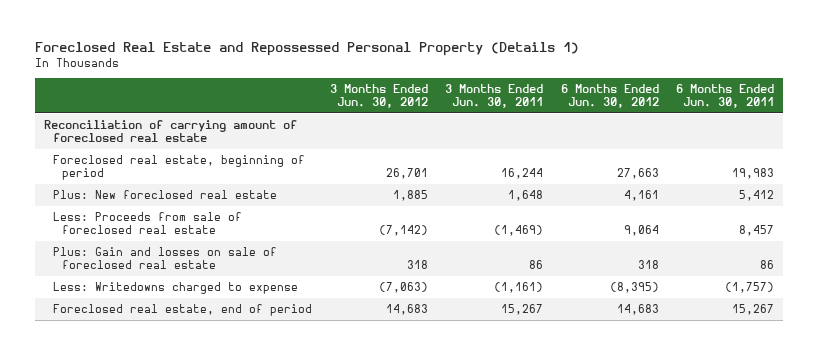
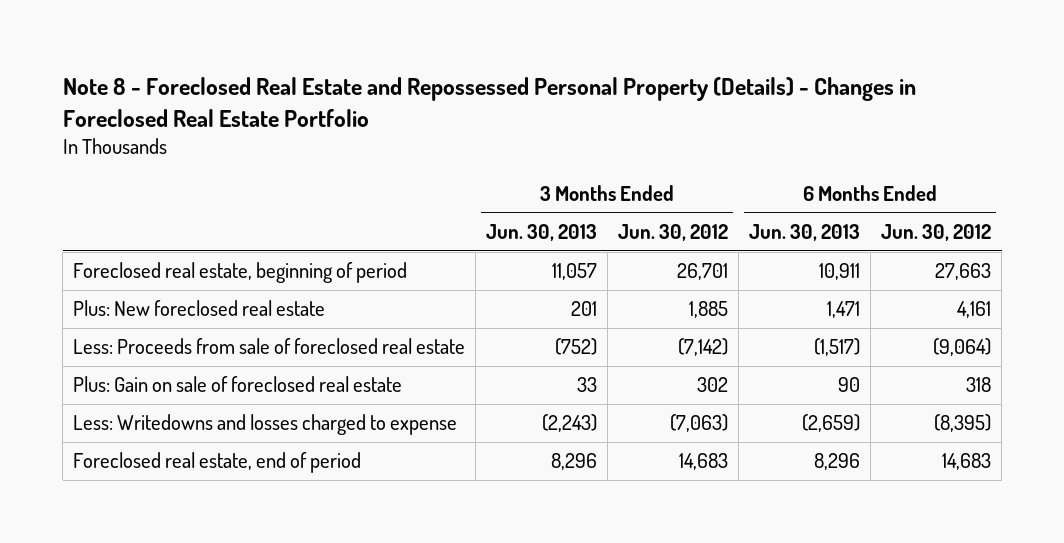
[35,42,580,57] Foreclosed Real Estate and Repossessed Personal Property (Details 1) -> [62,76,916,127] Note 8 - Foreclosed Real Estate and Repossessed Personal Property (Details) - Changes in Foreclosed Real Estate Portfolio
[445,83,544,109] 3 Months Ended Jun. 30, 2011 -> none
[675,83,774,109] 6 Months Ended Jun. 30, 2011 -> none
none -> [486,224,598,242] Jun. 30, 2013
none -> [749,224,861,242] Jun. 30, 2013
[44,119,298,143] Reconciliation of carrying amount of foreclosed real estate -> none
[623,225,659,237] 9,064 -> [933,338,992,357] (9,064)
[53,246,278,270] Plus: Gain and losses on sale of foreclosed real estate -> [73,376,403,393] Plus: Gain on sale of foreclosed real estate
[406,260,428,270] 318 -> [697,377,729,393] 302
[53,281,299,294] Less: Writedowns charged to expense -> [73,414,458,436] Less: Writedowns and losses charged to expense

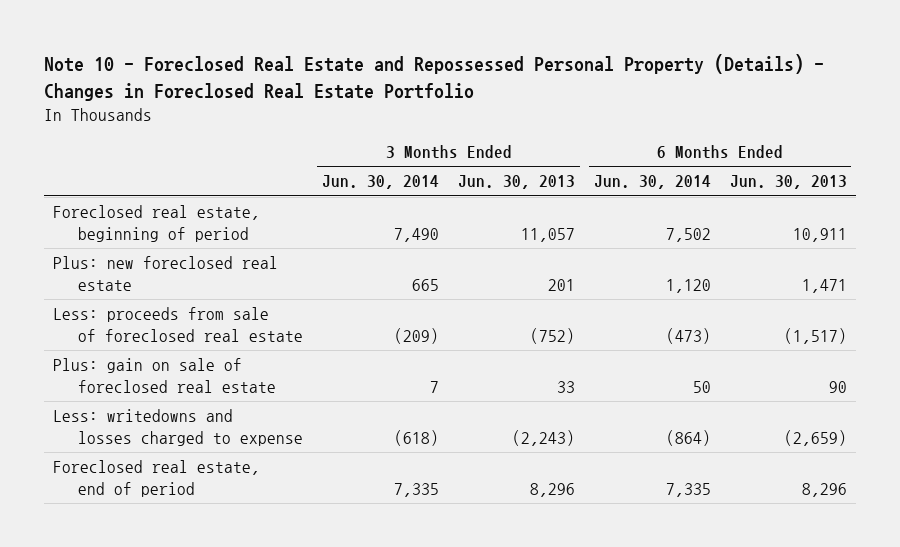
[62,76,916,127] Note 8 - Foreclosed Real Estate and Repossessed Personal Property (Details) - Changes in Foreclosed Real Estate Portfolio -> [43,54,824,101] Note 10 - Foreclosed Real Estate and Repossessed Personal Property (Details) - Changes in Foreclosed Real Estate Portfolio
[618,224,729,242] Jun. 30, 2012 -> none
[881,224,992,242] Jun. 30, 2012 -> none
none -> [322,175,440,190] Jun. 30, 2014
none -> [593,175,711,190] Jun. 30, 2014
[73,300,326,317] Plus: New foreclosed real estate -> [53,256,279,292] Plus: new foreclosed real estate
[73,338,466,355] Less: Proceeds from sale of foreclosed real estate -> [53,307,304,343] Less: proceeds from sale of foreclosed real estate
[73,376,403,393] Plus: Gain on sale of foreclosed real estate -> [53,358,277,394] Plus: gain on sale of foreclosed real estate
[73,414,458,436] Less: Writedowns and losses charged to expense -> [53,409,304,447] Less: writedowns and losses charged to expense

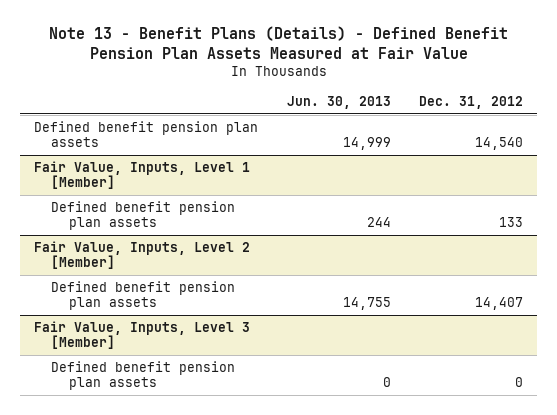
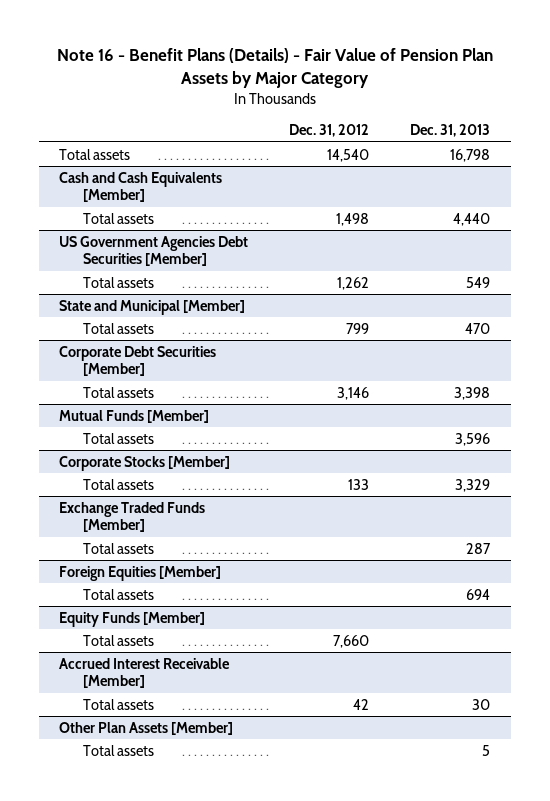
[48,26,508,59] Note 13 - Benefit Plans (Details) - Defined Benefit Pension Plan Assets Measured at Fair Value -> [56,48,493,89] Note 16 - Benefit Plans (Details) - Fair Value of Pension Plan Assets by Major Category
[286,95,391,109] Jun. 30, 2013 -> none
none -> [410,124,491,138] Dec. 31, 2013
[34,161,251,190] Fair Value, Inputs, Level 1 [Member] -> none
[34,241,251,270] Fair Value, Inputs, Level 2 [Member] -> none
[51,281,236,311] Defined benefit pension plan assets -> none
[34,321,251,350] Fair Value, Inputs, Level 3 [Member] -> none
[51,361,236,391] Defined benefit pension plan assets -> none
[34,121,259,148] Defined benefit pension plan assets -> [59,148,131,160] Total assets
none -> [59,171,223,203] Cash and Cash Equivalents [Member]
none -> [82,212,154,224] Total assets
none -> [59,235,249,267] US Government Agencies Debt Securities [Member]
none -> [82,276,154,288] Total assets
none -> [59,299,246,315] State and Municipal [Member]
none -> [82,322,154,334] Total assets
none -> [59,345,217,377] Corporate Debt Securities [Member]
none -> [82,386,154,398] Total assets
none -> [59,409,210,423] Mutual Funds [Member]
none -> [82,432,154,444] Total assets
none -> [59,455,231,471] Corporate Stocks [Member]
[51,201,236,231] Defined benefit pension plan assets -> [82,478,154,490] Total assets
none -> [59,501,206,533] Exchange Traded Funds [Member]
none -> [82,542,154,554] Total assets
none -> [59,565,222,581] Foreign Equities [Member]
none -> [82,588,154,600] Total assets
none -> [59,611,206,627] Equity Funds [Member]
none -> [82,634,154,646] Total assets
none -> [59,657,231,689] Accrued Interest Receivable [Member]
none -> [82,698,154,710] Total assets
none -> [59,721,234,735] Other Plan Assets [Member]
none -> [82,744,154,756] Total assets

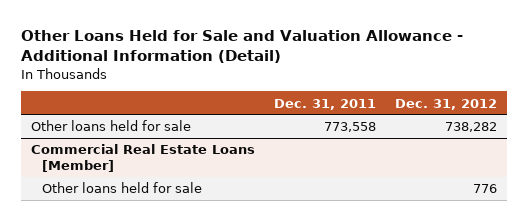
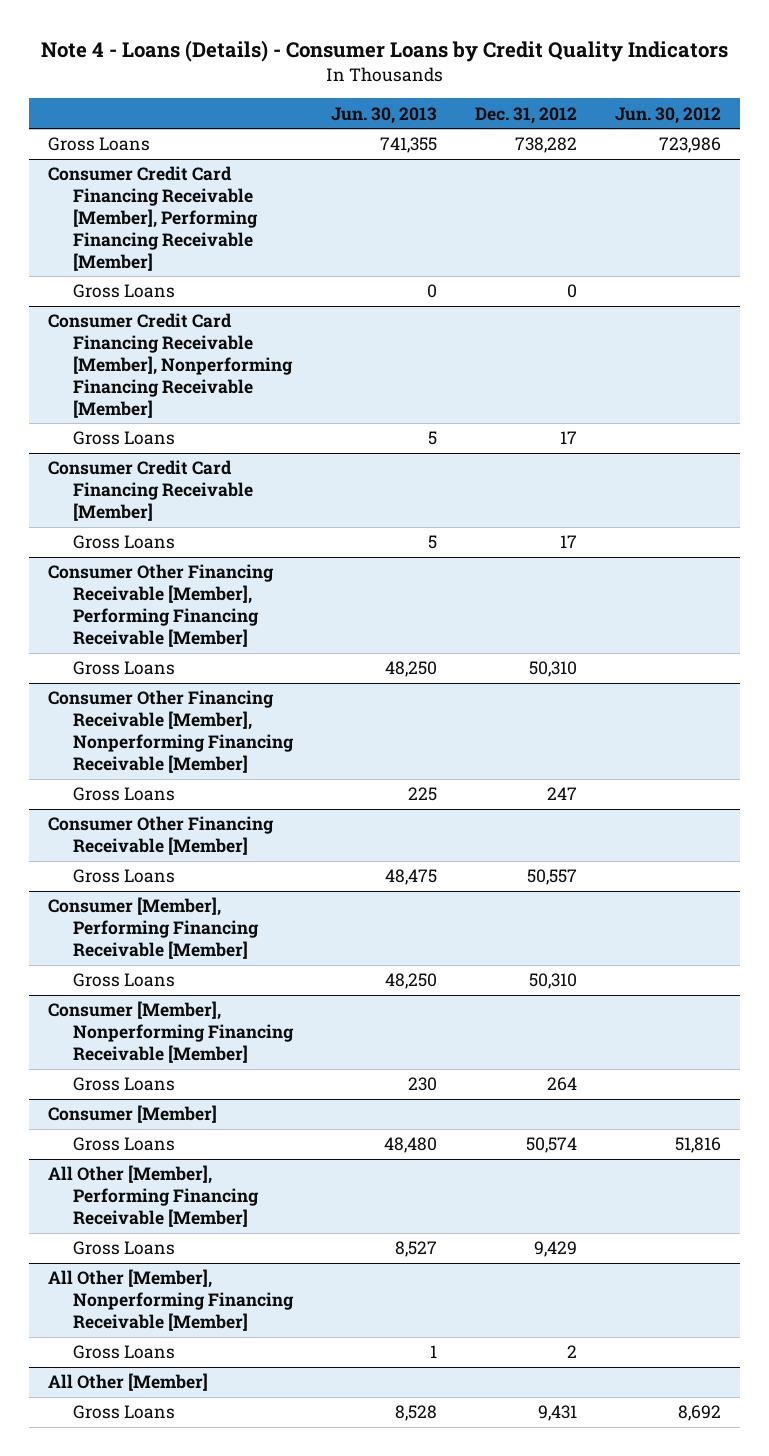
[21,30,464,64] Other Loans Held for Sale and Valuation Allowance - Additional Information (Detail) -> [40,39,728,62] Note 4 - Loans (Details) - Consumer Loans by Credit Quality Indicators
[273,98,376,110] Dec. 31, 2011 -> none
none -> [330,106,437,124] Jun. 30, 2013
none -> [614,106,721,124] Jun. 30, 2012
[30,144,255,173] Commercial Real Estate Loans [Member] -> none
[42,182,203,194] Other loans held for sale -> none
[30,120,191,132] Other loans held for sale -> [48,137,151,152] Gross Loans
none -> [48,166,258,271] Consumer Credit Card Financing Receivable [Member], Performing Financing Receivable [Member]
none -> [72,284,175,299] Gross Loans
none -> [48,313,293,418] Consumer Credit Card Financing Receivable [Member], Nonperforming Financing Receivable [Member]
none -> [72,431,175,446] Gross Loans
none -> [48,460,253,522] Consumer Credit Card Financing Receivable [Member]
none -> [72,535,175,550] Gross Loans
none -> [48,564,275,647] Consumer Other Financing Receivable [Member], Performing Financing Receivable [Member]
none -> [72,661,175,676] Gross Loans
none -> [48,690,294,773] Consumer Other Financing Receivable [Member], Nonperforming Financing Receivable [Member]
none -> [72,787,175,802] Gross Loans
none -> [48,816,275,856] Consumer Other Financing Receivable [Member]
none -> [72,869,175,884] Gross Loans
none -> [48,897,259,960] Consumer [Member], Performing Financing Receivable [Member]
none -> [72,973,175,988] Gross Loans
none -> [48,1001,294,1064] Consumer [Member], Nonperforming Financing Receivable [Member]
none -> [72,1077,175,1092] Gross Loans
none -> [48,1105,218,1124] Consumer [Member]
none -> [72,1137,175,1152] Gross Loans
none -> [48,1165,259,1228] All Other [Member], Performing Financing Receivable [Member]
none -> [72,1241,175,1256] Gross Loans
none -> [48,1269,294,1332] All Other [Member], Nonperforming Financing Receivable [Member]
none -> [72,1345,175,1360] Gross Loans
none -> [48,1373,209,1392] All Other [Member]
none -> [72,1405,175,1420] Gross Loans

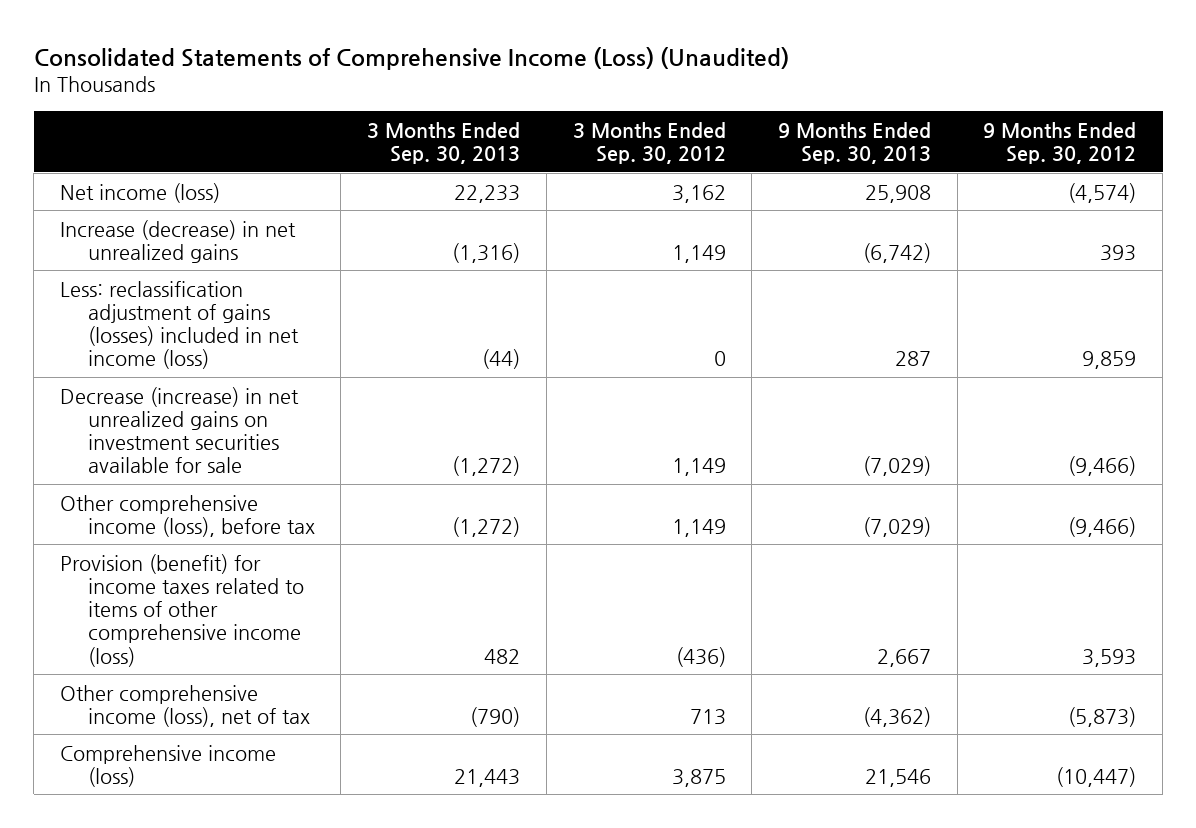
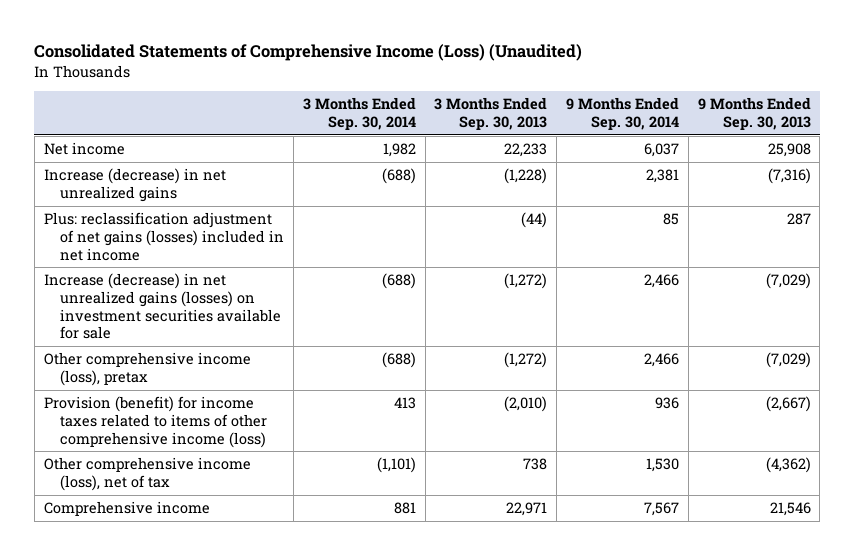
[572,121,726,164] 3 Months Ended Sep. 30, 2012 -> none
[983,121,1137,164] 9 Months Ended Sep. 30, 2012 -> none
none -> [302,97,416,130] 3 Months Ended Sep. 30, 2014
none -> [566,97,680,130] 9 Months Ended Sep. 30, 2014
[59,182,220,203] Net income (loss) -> [43,142,125,156] Net income
[452,242,521,263] (1,316) -> [504,168,548,185] (1,228)
[863,242,932,263] (6,742) -> [767,168,811,185] (7,316)
[59,280,299,370] Less: reclassification adjustment of gains (losses) included in net income (loss) -> [43,212,285,261] Plus: reclassification adjustment of net gains (losses) included in net income
[59,386,299,474] Decrease (increase) in net unrealized gains on investment securities available for sale -> [43,273,282,340] Increase (decrease) in net unrealized gains (losses) on investment securities available for sale
[59,494,315,537] Other comprehensive income (loss), before tax -> [43,352,251,386] Other comprehensive income (loss), pretax
[484,648,521,664] 482 -> [504,396,548,413] (2,010)
[877,648,932,667] 2,667 -> [765,396,811,413] (2,667)
[470,706,521,727] (790) -> [523,458,548,471] 738
[59,744,276,787] Comprehensive income (loss) -> [43,501,210,517] Comprehensive income
[454,768,521,787] 21,443 -> [506,502,548,517] 22,971

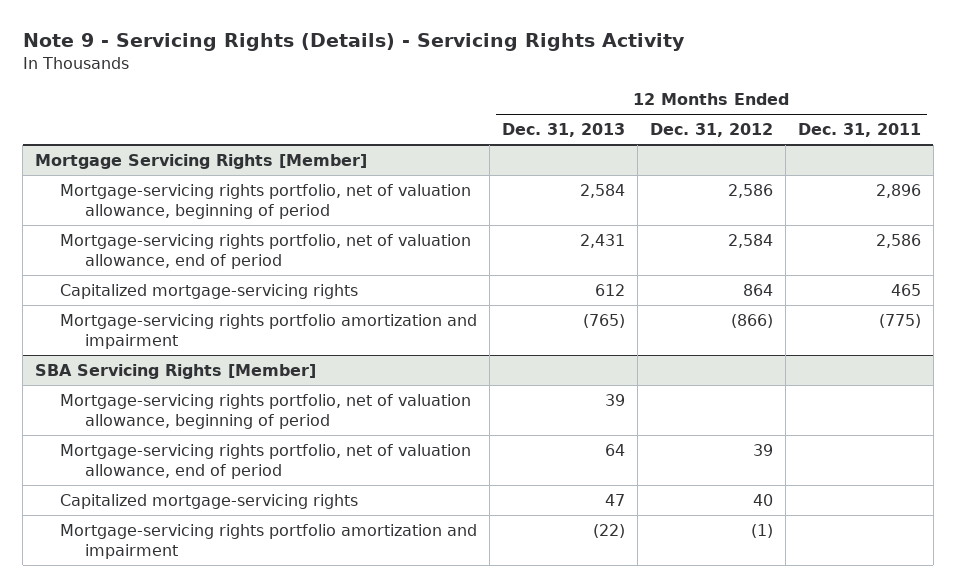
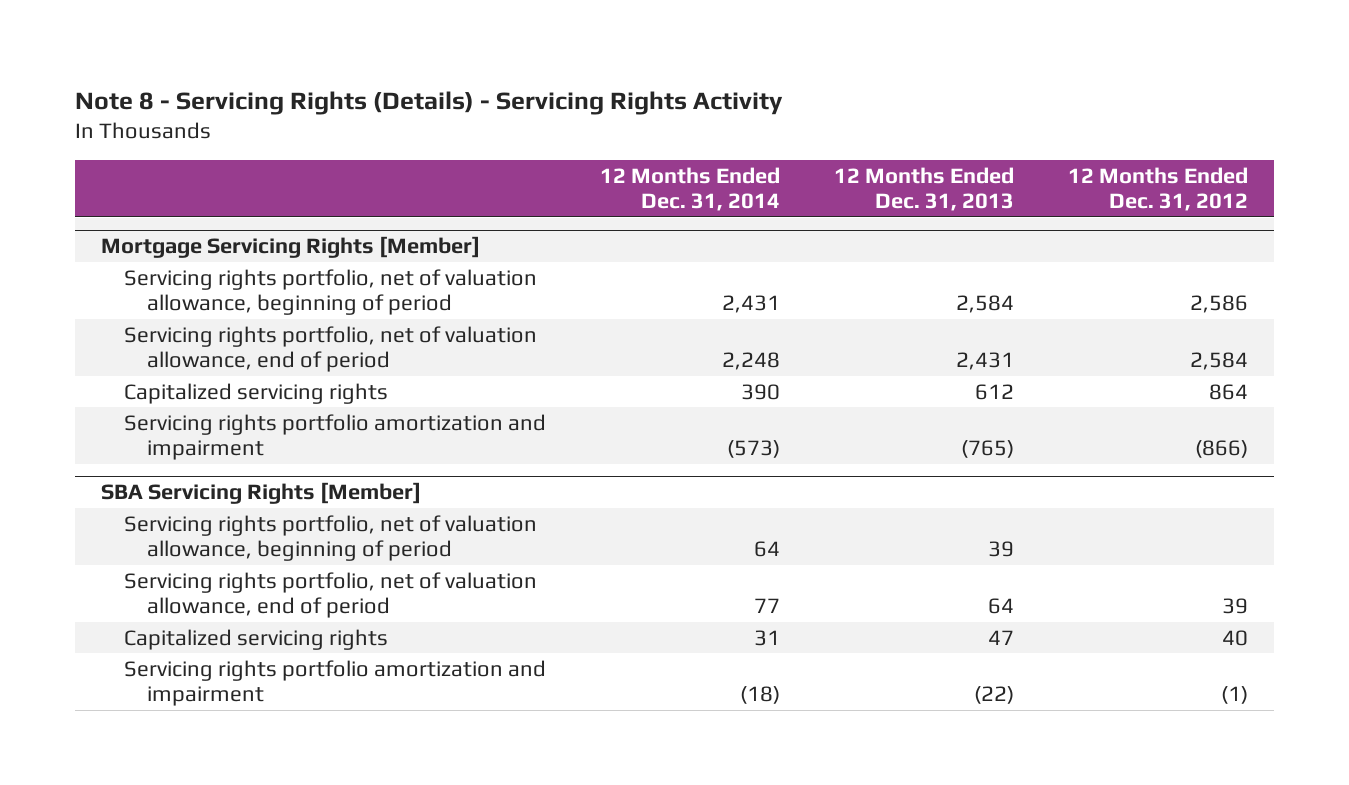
[22,33,685,52] Note 9 - Servicing Rights (Details) - Servicing Rights Activity -> [74,90,783,115] Note 8 - Servicing Rights (Details) - Servicing Rights Activity
[797,123,921,138] Dec. 31, 2011 -> none
none -> [600,166,781,212] 12 Months Ended Dec. 31, 2014
[60,183,472,219] Mortgage-servicing rights portfolio, net of valuation allowance, beginning of period -> [124,268,538,316] Servicing rights portfolio, net of valuation allowance, beginning of period
[60,233,472,269] Mortgage-servicing rights portfolio, net of valuation allowance, end of period -> [124,325,538,373] Servicing rights portfolio, net of valuation allowance, end of period
[60,283,359,299] Capitalized mortgage-servicing rights -> [124,382,389,404] Capitalized servicing rights
[60,313,478,349] Mortgage-servicing rights portfolio amortization and impairment -> [124,413,547,461] Servicing rights portfolio amortization and impairment
[60,393,472,429] Mortgage-servicing rights portfolio, net of valuation allowance, beginning of period -> [124,514,538,562] Servicing rights portfolio, net of valuation allowance, beginning of period
[60,443,472,479] Mortgage-servicing rights portfolio, net of valuation allowance, end of period -> [124,571,538,619] Servicing rights portfolio, net of valuation allowance, end of period
[60,493,359,509] Capitalized mortgage-servicing rights -> [124,628,389,650] Capitalized servicing rights
[60,523,478,559] Mortgage-servicing rights portfolio amortization and impairment -> [124,659,547,707] Servicing rights portfolio amortization and impairment

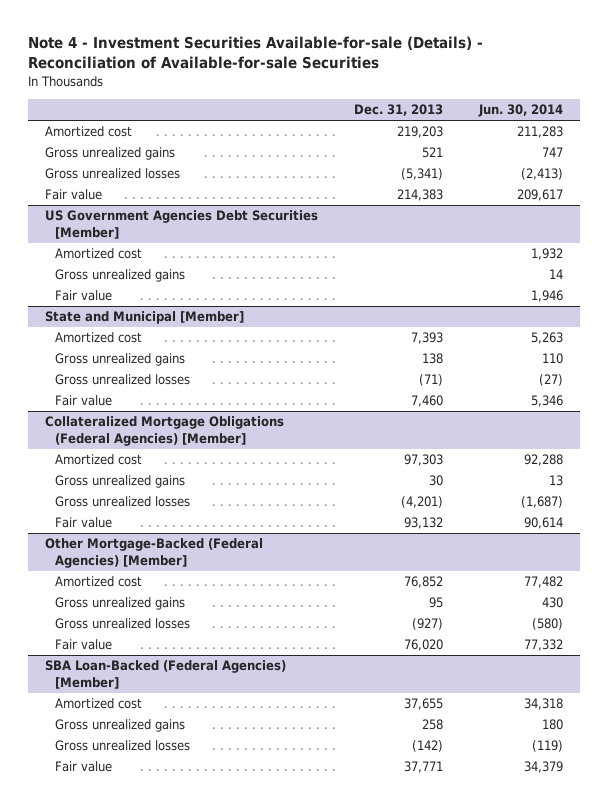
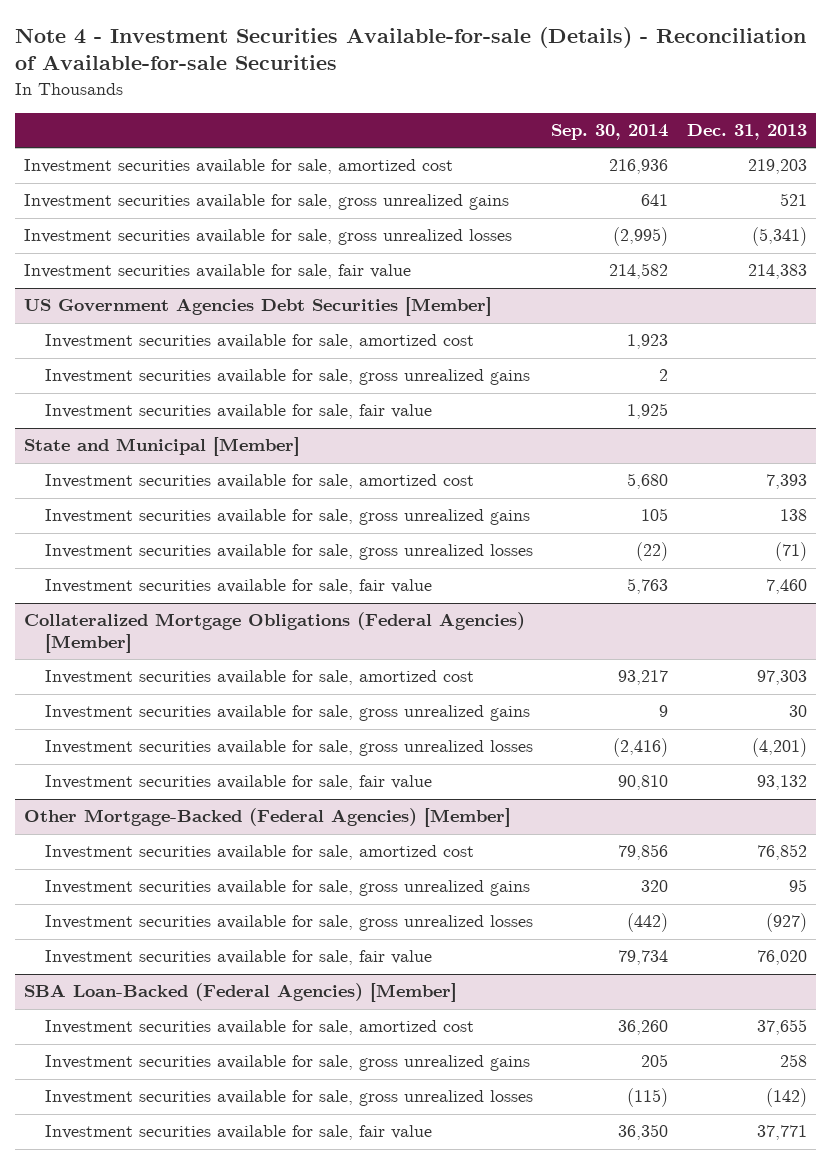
[477,104,563,118] Jun. 30, 2014 -> none
none -> [551,124,669,141] Sep. 30, 2014
[45,126,133,138] Amortized cost -> [23,159,453,175] Investment securities available for sale, amortized cost
[45,147,176,161] Gross unrealized gains -> [23,194,509,211] Investment securities available for sale, gross unrealized gains
[45,168,181,180] Gross unrealized losses -> [23,229,512,246] Investment securities available for sale, gross unrealized losses
[45,189,103,201] Fair value -> [23,264,411,280] Investment securities available for sale, fair value
[55,248,143,260] Amortized cost -> [45,334,475,350] Investment securities available for sale, amortized cost
[55,269,186,283] Gross unrealized gains -> [45,369,531,386] Investment securities available for sale, gross unrealized gains
[55,290,113,302] Fair value -> [45,404,433,420] Investment securities available for sale, fair value
[55,332,143,344] Amortized cost -> [45,474,475,490] Investment securities available for sale, amortized cost
[55,353,186,367] Gross unrealized gains -> [45,509,531,526] Investment securities available for sale, gross unrealized gains
[55,374,191,386] Gross unrealized losses -> [45,544,534,561] Investment securities available for sale, gross unrealized losses
[55,395,113,407] Fair value -> [45,579,433,595] Investment securities available for sale, fair value
[55,454,143,466] Amortized cost -> [45,670,475,686] Investment securities available for sale, amortized cost
[55,475,186,489] Gross unrealized gains -> [45,705,531,722] Investment securities available for sale, gross unrealized gains
[55,496,191,508] Gross unrealized losses -> [45,740,534,757] Investment securities available for sale, gross unrealized losses
[55,517,113,529] Fair value -> [45,775,433,791] Investment securities available for sale, fair value
[55,576,143,588] Amortized cost -> [45,845,475,861] Investment securities available for sale, amortized cost
[55,597,186,611] Gross unrealized gains -> [45,880,531,897] Investment securities available for sale, gross unrealized gains
[55,618,191,630] Gross unrealized losses -> [45,915,534,932] Investment securities available for sale, gross unrealized losses
[55,639,113,651] Fair value -> [45,950,433,966] Investment securities available for sale, fair value
[55,698,143,710] Amortized cost -> [45,1020,475,1036] Investment securities available for sale, amortized cost
[55,719,186,733] Gross unrealized gains -> [45,1055,531,1072] Investment securities available for sale, gross unrealized gains
[55,740,191,752] Gross unrealized losses -> [45,1090,534,1107] Investment securities available for sale, gross unrealized losses
[55,761,113,773] Fair value -> [45,1125,433,1141] Investment securities available for sale, fair value

